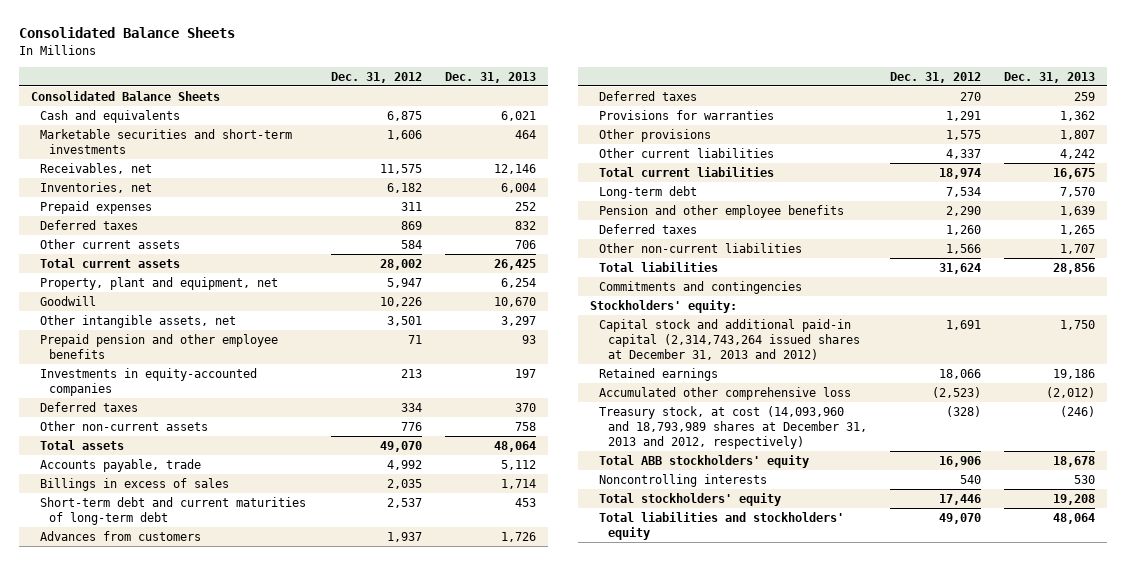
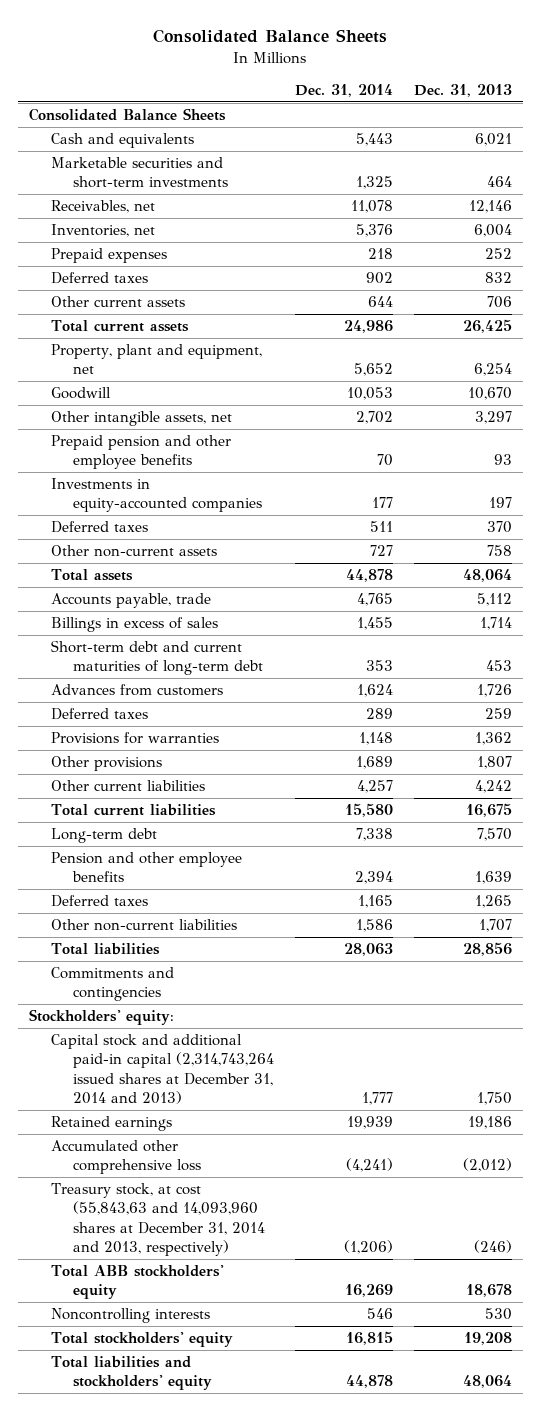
[331,71,423,83] Dec. 31, 2012 -> none
none -> [294,84,393,98] Dec. 31, 2014
[599,318,861,360] Capital stock and additional paid-in capital (2,314,743,264 issued shares at December 31, 2013 and 2012) -> [50,1034,274,1104] Capital stock and additional paid-in capital (2,314,743,264 issued shares at December 31, 2014 and 2013)
[599,405,868,449] Treasury stock, at cost (14,093,960 and 18,793,989 shares at December 31, 2013 and 2012, respectively) -> [50,1183,265,1256] Treasury stock, at cost (55,843,63 and 14,093,960 shares at December 31, 2014 and 2013, respectively)

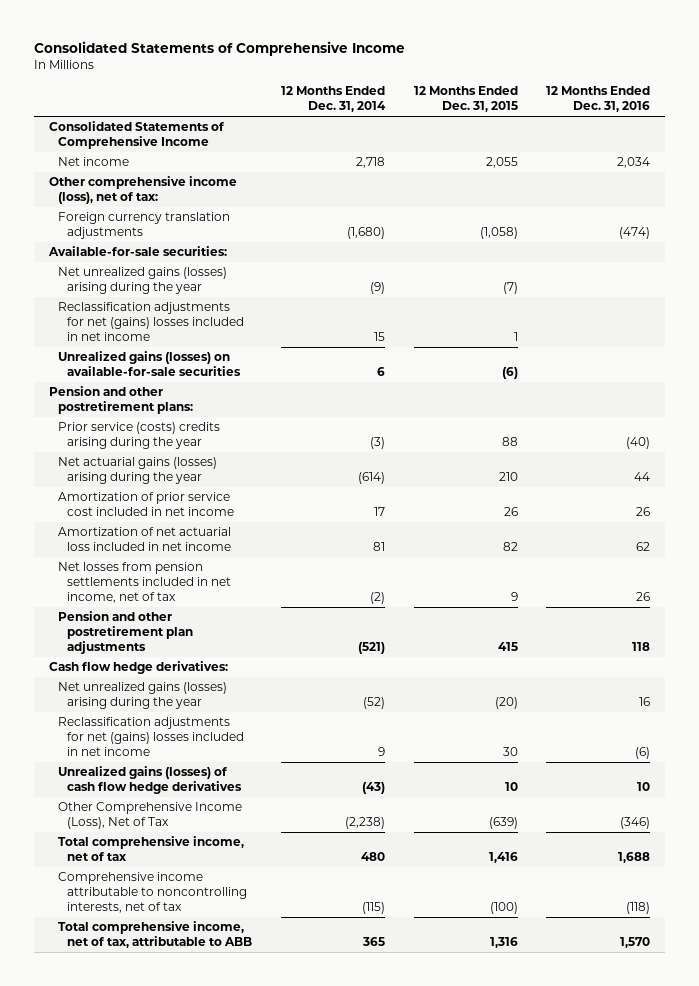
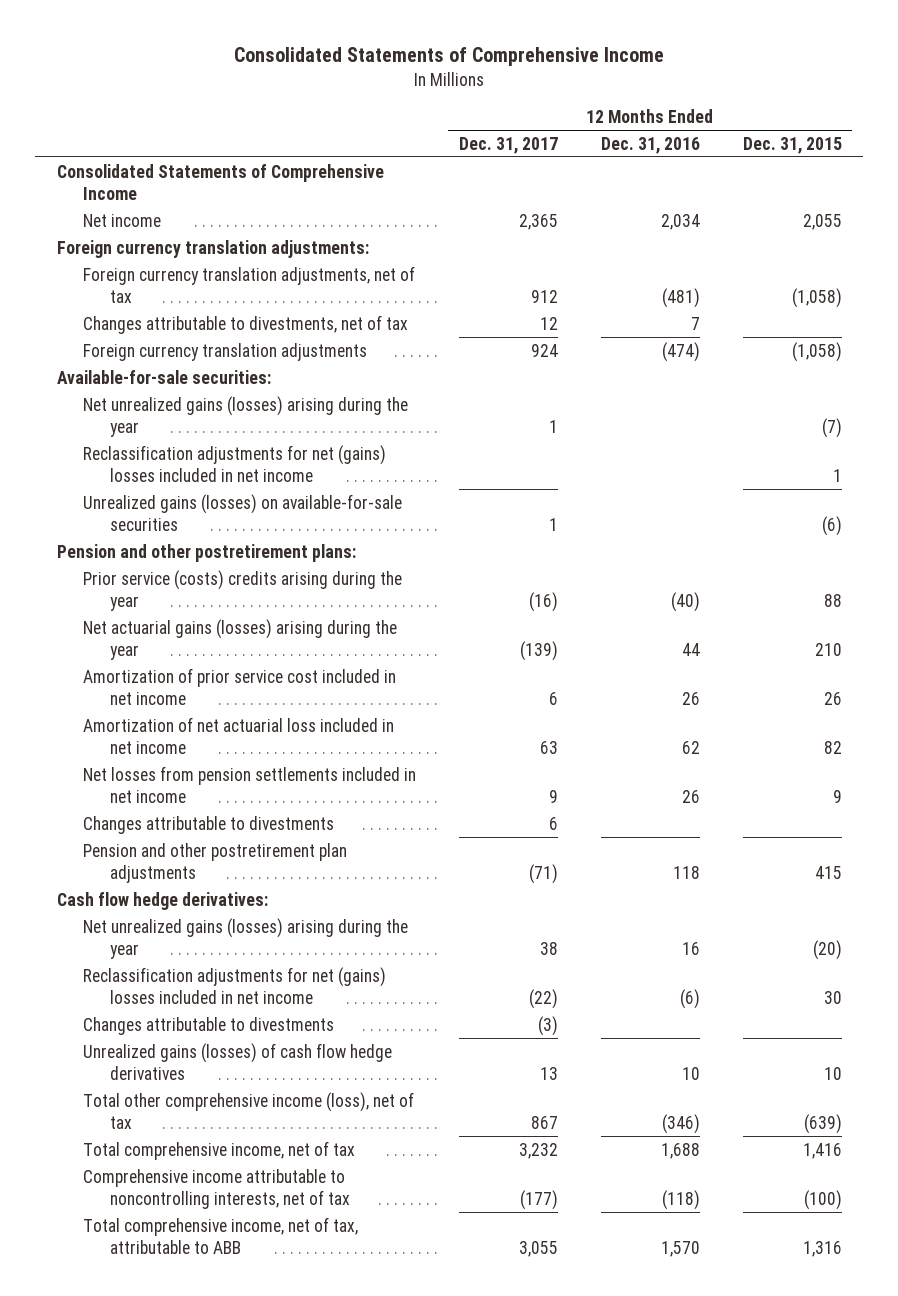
[280,86,386,113] 12 Months Ended Dec. 31, 2014 -> none
none -> [459,136,559,154] Dec. 31, 2017
[48,176,237,205] Other comprehensive income (loss), net of tax: -> none
none -> [56,239,369,258] Foreign currency translation adjustments:
none -> [83,265,416,303] Foreign currency translation adjustments, net of tax
none -> [83,314,409,334] Changes attributable to divestments, net of tax
[57,562,232,603] Net losses from pension settlements included in net income, net of tax -> [83,765,417,803] Net losses from pension settlements included in net income
none -> [83,815,335,834] Changes attributable to divestments
none -> [83,1016,335,1035] Changes attributable to divestments
[57,802,242,830] Other Comprehensive Income (Loss), Net of Tax -> [83,1091,415,1129] Total other comprehensive income (loss), net of tax

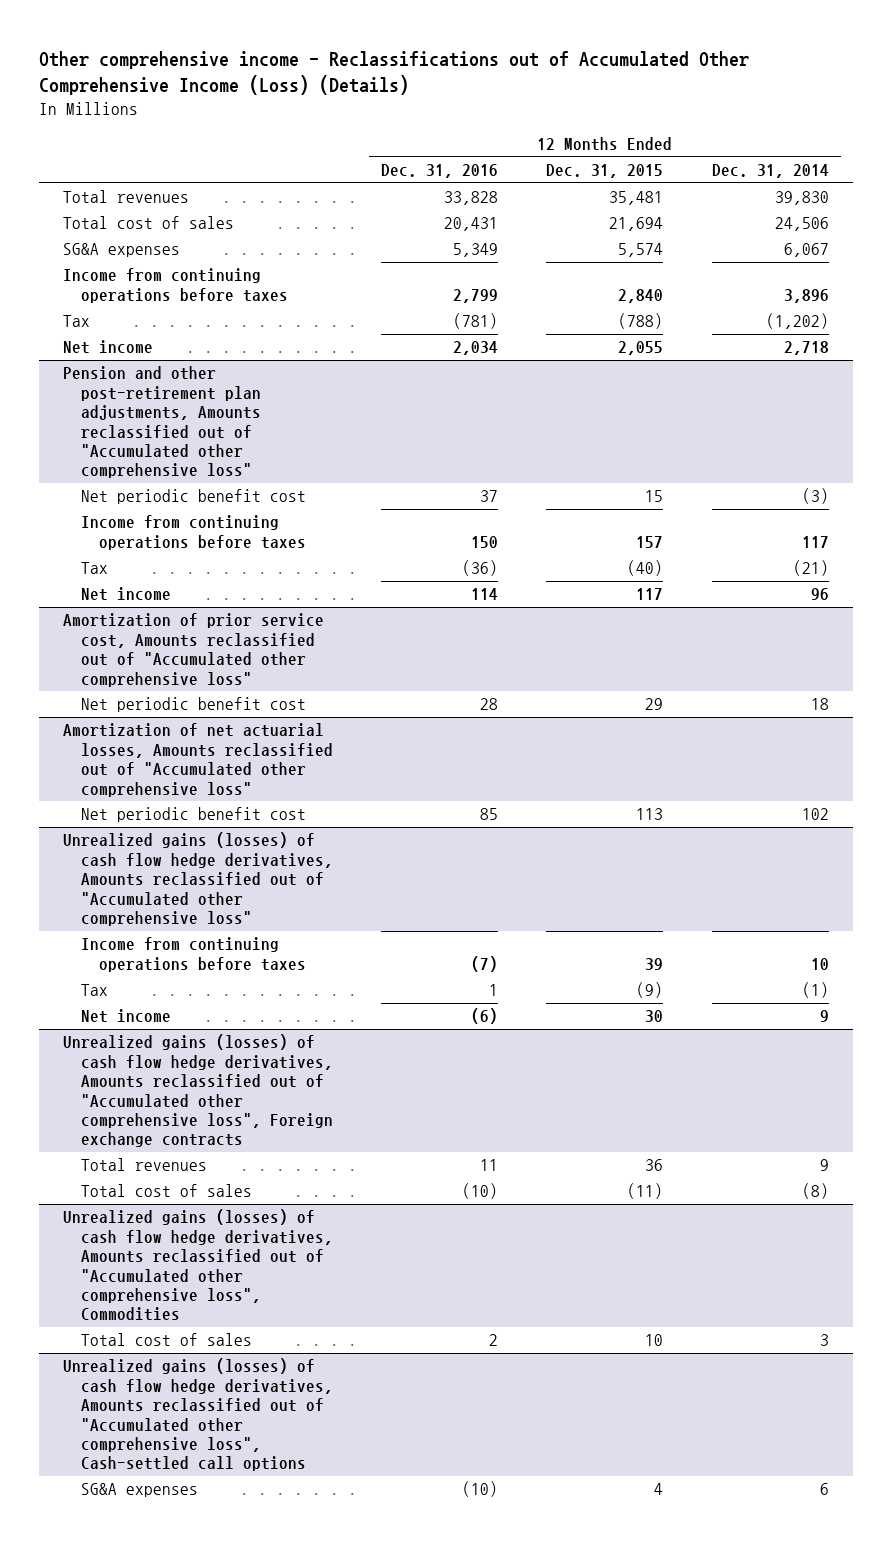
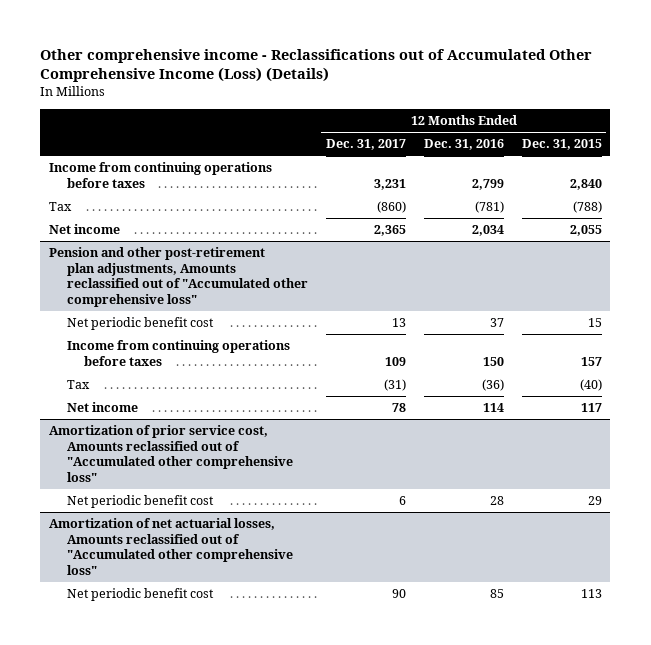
[711,164,829,179] Dec. 31, 2014 -> none
none -> [325,139,406,151] Dec. 31, 2017
[62,190,189,204] Total revenues -> none
[62,216,234,230] Total cost of sales -> none
[62,243,180,258] SG&A expenses -> none
[62,832,333,927] Unrealized gains (losses) of cash flow hedge derivatives, Amounts reclassified out of "Accumulated other comprehensive loss" -> none
[80,937,306,972] Income from continuing operations before taxes -> none
[80,984,108,997] Tax -> none
[80,1009,171,1024] Net income -> none
[62,1034,333,1148] Unrealized gains (losses) of cash flow hedge derivatives, Amounts reclassified out of "Accumulated other comprehensive loss", Foreign exchange contracts -> none
[80,1158,207,1172] Total revenues -> none
[80,1184,252,1198] Total cost of sales -> none
[62,1209,333,1322] Unrealized gains (losses) of cash flow hedge derivatives, Amounts reclassified out of "Accumulated other comprehensive loss", Commodities -> none
[80,1333,252,1347] Total cost of sales -> none
[62,1358,333,1472] Unrealized gains (losses) of cash flow hedge derivatives, Amounts reclassified out of "Accumulated other comprehensive loss", Cash-settled call options -> none
[80,1483,198,1498] SG&A expenses -> none

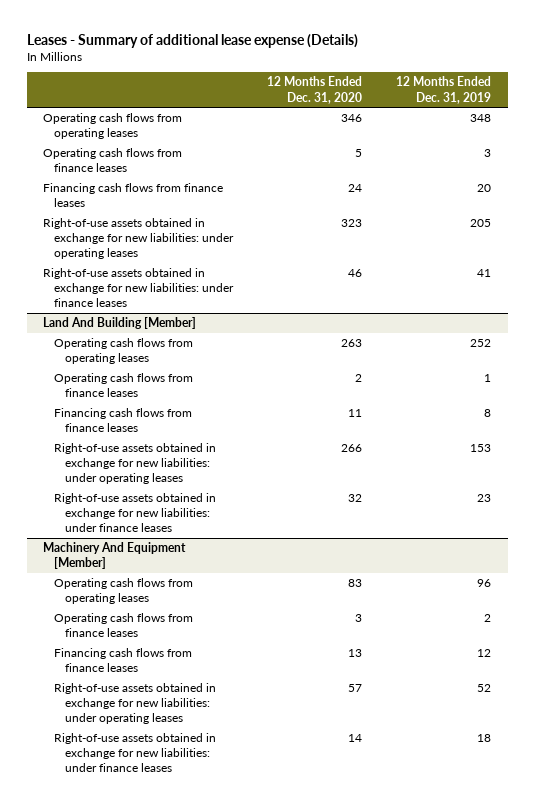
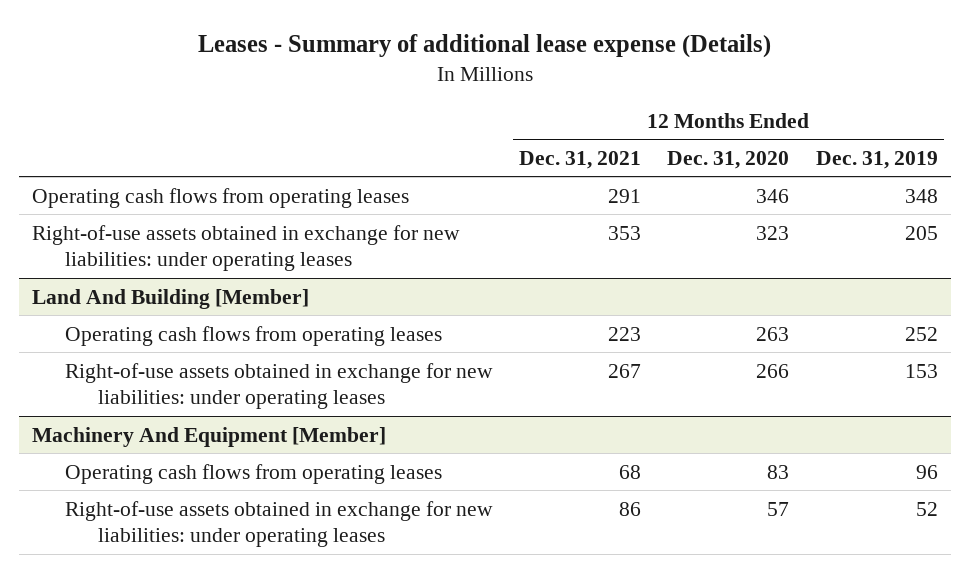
none -> [519,150,642,169] Dec. 31, 2021
[43,148,183,173] Operating cash flows from finance leases -> none
[43,183,224,208] Financing cash flows from finance leases -> none
[43,268,235,308] Right-of-use assets obtained in exchange for new liabilities: under finance leases -> none
[54,373,194,398] Operating cash flows from finance leases -> none
[54,408,193,433] Financing cash flows from finance leases -> none
[54,493,217,533] Right-of-use assets obtained in exchange for new liabilities: under finance leases -> none
[54,613,194,638] Operating cash flows from finance leases -> none
[54,648,193,673] Financing cash flows from finance leases -> none
[54,733,217,773] Right-of-use assets obtained in exchange for new liabilities: under finance leases -> none

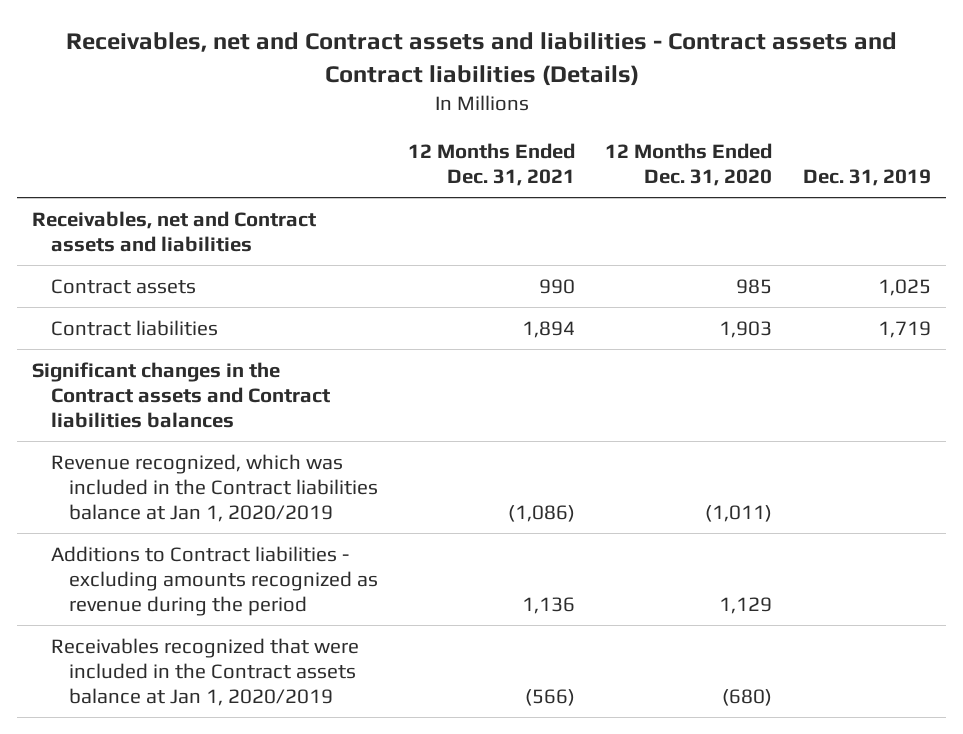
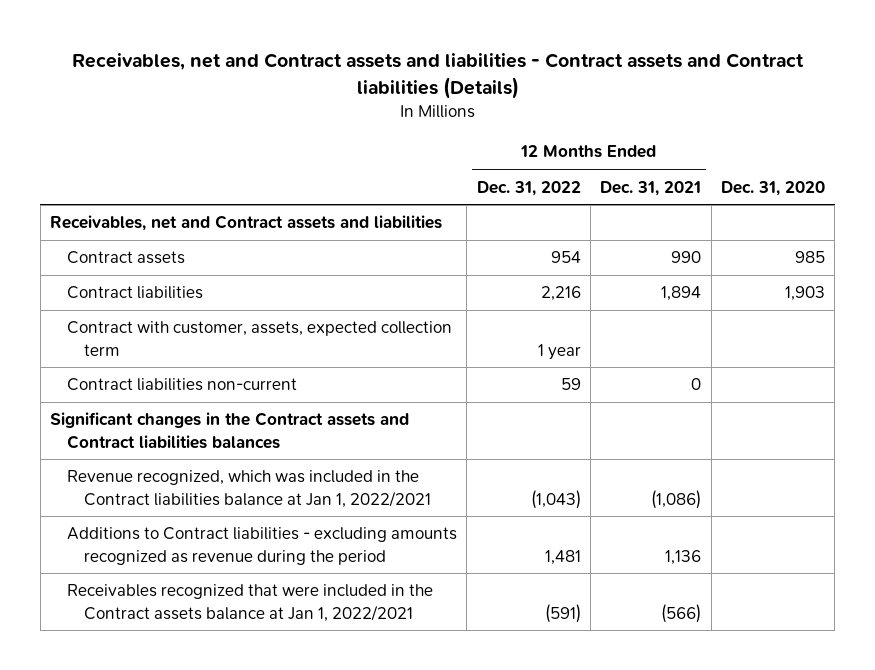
[605,142,773,187] 12 Months Ended Dec. 31, 2020 -> none
[802,169,931,187] Dec. 31, 2019 -> none
none -> [476,180,581,196] Dec. 31, 2022
none -> [720,180,825,196] Dec. 31, 2020
none -> [67,321,453,356] Contract with customer, assets, expected collection term
none -> [67,378,298,392] Contract liabilities non-current
[50,453,378,522] Revenue recognized, which was included in the Contract liabilities balance at Jan 1, 2020/2019 -> [67,470,432,508] Revenue recognized, which was included in the Contract liabilities balance at Jan 1, 2022/2021
[50,637,359,706] Receivables recognized that were included in the Contract assets balance at Jan 1, 2020/2019 -> [67,584,434,622] Receivables recognized that were included in the Contract assets balance at Jan 1, 2022/2021

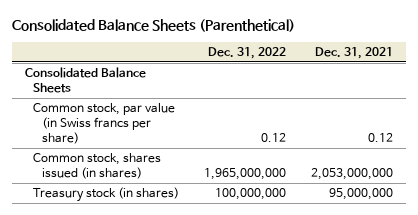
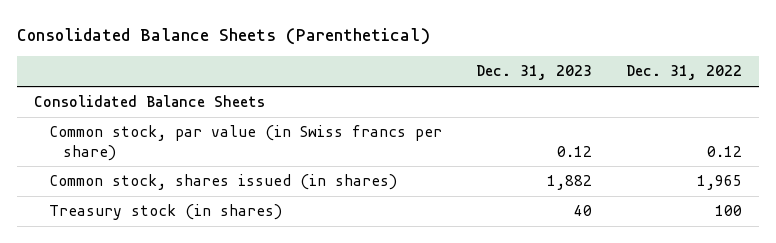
[315,47,394,60] Dec. 31, 2021 -> none
none -> [475,65,592,81] Dec. 31, 2023
[204,167,287,180] 1,965,000,000 -> [696,175,742,191] 1,965
[215,188,287,201] 100,000,000 -> [714,205,742,217] 100

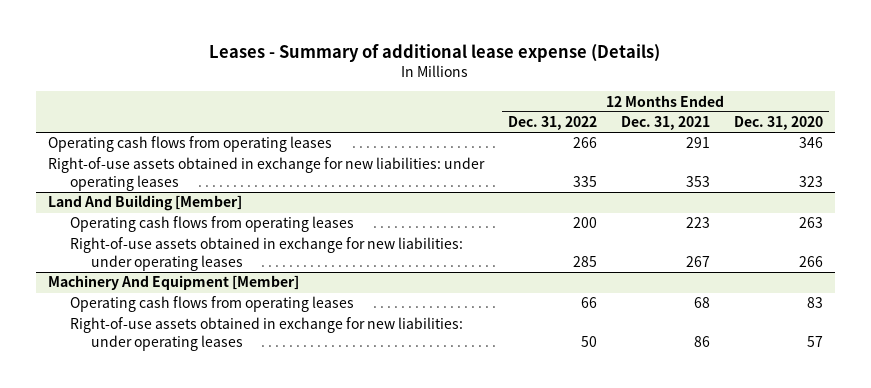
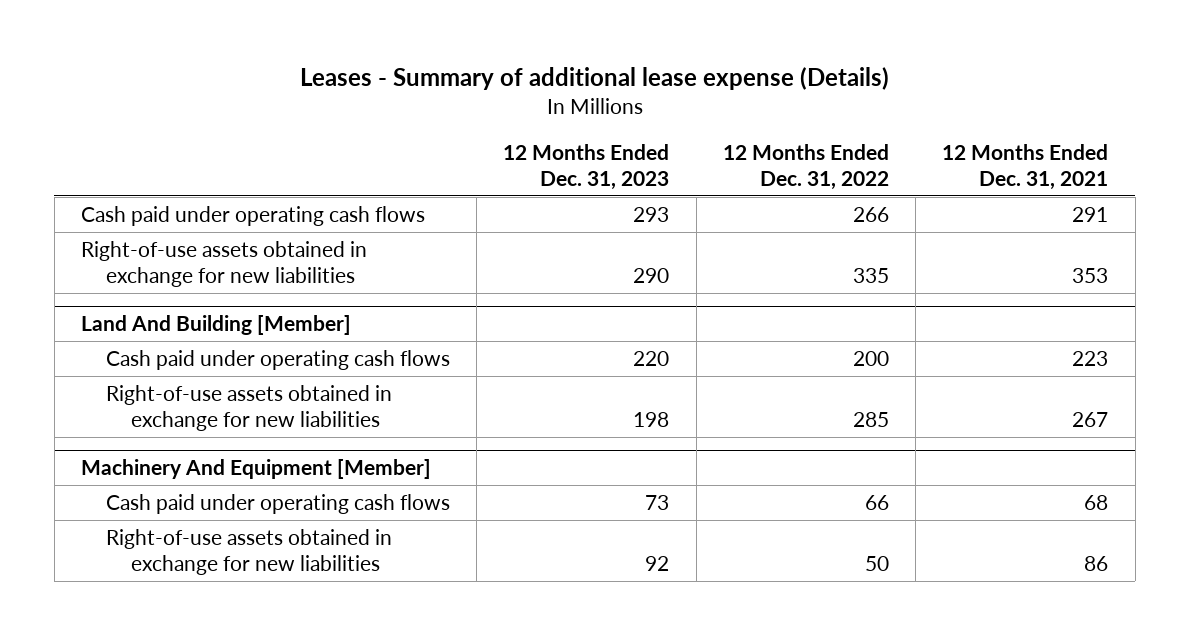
[733,116,823,131] Dec. 31, 2020 -> none
none -> [503,143,670,190] 12 Months Ended Dec. 31, 2023
[47,136,332,153] Operating cash flows from operating leases -> [80,206,425,227] Cash paid under operating cash flows
[47,157,485,191] Right-of-use assets obtained in exchange for new liabilities: under operating leases -> [80,241,367,288] Right-of-use assets obtained in exchange for new liabilities
[69,216,354,233] Operating cash flows from operating leases -> [105,350,450,371] Cash paid under operating cash flows
[69,237,463,271] Right-of-use assets obtained in exchange for new liabilities: under operating leases -> [105,385,392,432] Right-of-use assets obtained in exchange for new liabilities
[69,296,354,313] Operating cash flows from operating leases -> [105,494,450,515] Cash paid under operating cash flows
[69,317,463,351] Right-of-use assets obtained in exchange for new liabilities: under operating leases -> [105,529,392,576] Right-of-use assets obtained in exchange for new liabilities

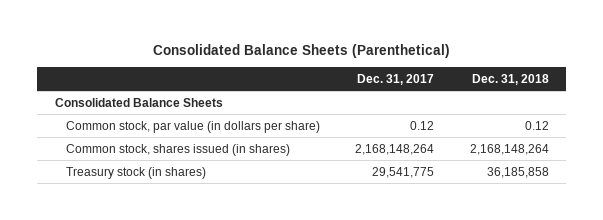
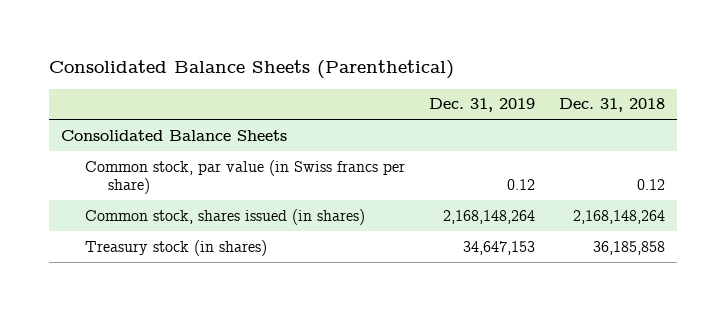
[357,73,435,85] Dec. 31, 2017 -> none
none -> [428,98,535,113] Dec. 31, 2019
[66,120,321,133] Common stock, par value (in dollars per share) -> [84,159,405,195] Common stock, par value (in Swiss francs per share)

